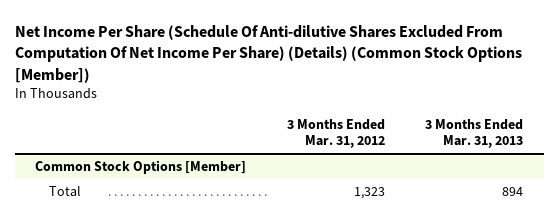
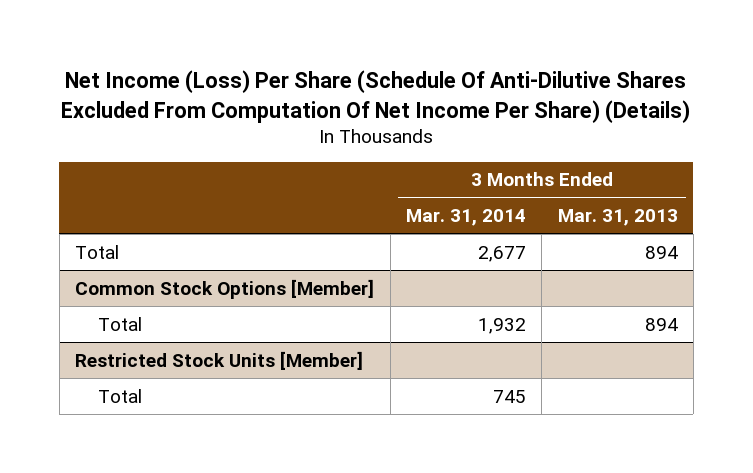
[15,24,523,83] Net Income Per Share (Schedule Of Anti-dilutive Shares Excluded From Computation Of Net Income Per Share) (Details) (Common Stock Options [Member]) -> [61,70,691,123] Net Income (Loss) Per Share (Schedule Of Anti-Dilutive Shares Excluded From Computation Of Net Income Per Share) (Details)
[286,119,385,149] 3 Months Ended Mar. 31, 2012 -> none
none -> [405,208,526,226] Mar. 31, 2014
none -> [75,244,120,259] Total
none -> [75,350,364,370] Restricted Stock Units [Member]
none -> [97,388,142,403] Total

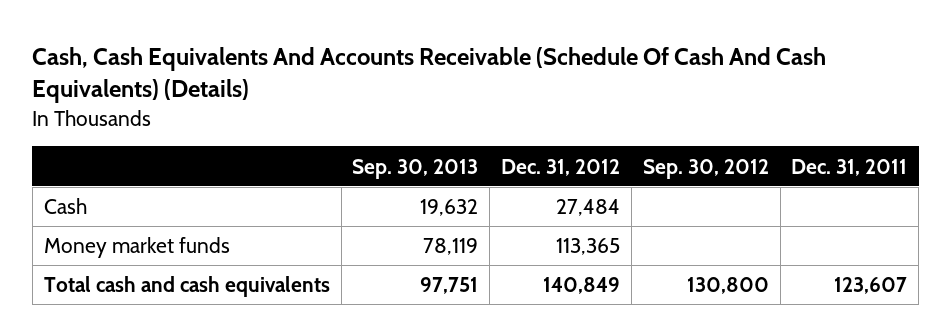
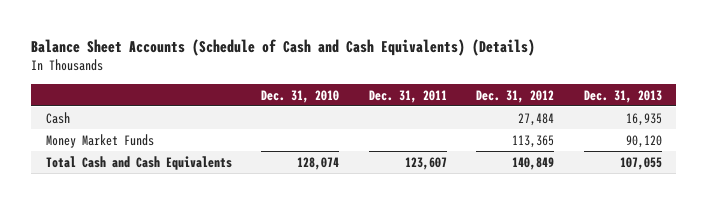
[32,46,827,104] Cash, Cash Equivalents And Accounts Receivable (Schedule Of Cash And Cash Equivalents) (Details) -> [31,39,536,57] Balance Sheet Accounts (Schedule of Cash and Cash Equivalents) (Details)
[352,158,479,179] Sep. 30, 2013 -> none
[642,158,769,179] Sep. 30, 2012 -> none
none -> [261,89,340,103] Dec. 31, 2010
none -> [583,89,662,103] Dec. 31, 2013
[43,237,230,259] Money market funds -> [46,133,155,148] Money Market Funds
[43,276,330,298] Total cash and cash equivalents -> [46,155,233,170] Total Cash and Cash Equivalents

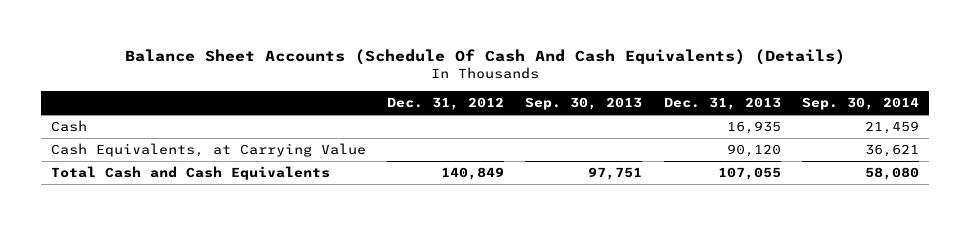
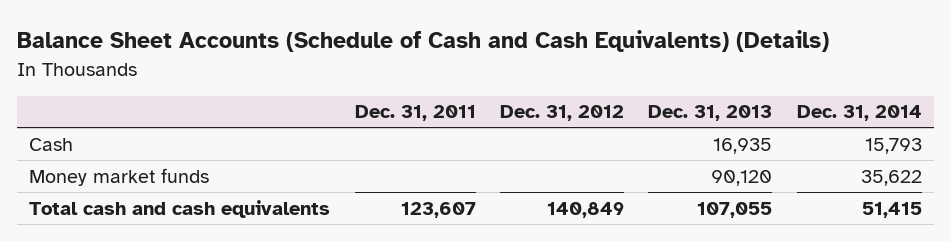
[124,48,845,65] Balance Sheet Accounts (Schedule Of Cash And Cash Equivalents) (Details) -> [17,30,830,53] Balance Sheet Accounts (Schedule of Cash and Cash Equivalents) (Details)
[525,97,643,111] Sep. 30, 2013 -> none
[801,97,919,111] Sep. 30, 2014 -> none
none -> [354,105,476,122] Dec. 31, 2011
none -> [796,105,922,122] Dec. 31, 2014
[51,143,367,158] Cash Equivalents, at Carrying Value -> [29,167,210,186] Money market funds
[51,166,331,181] Total Cash and Cash Equivalents -> [29,199,331,218] Total cash and cash equivalents

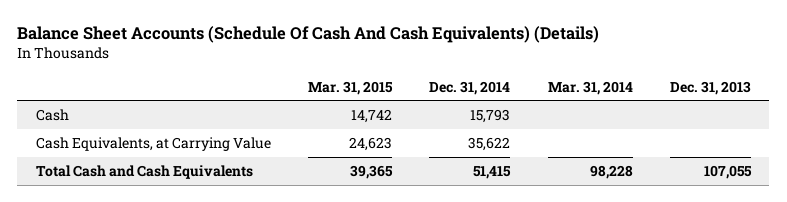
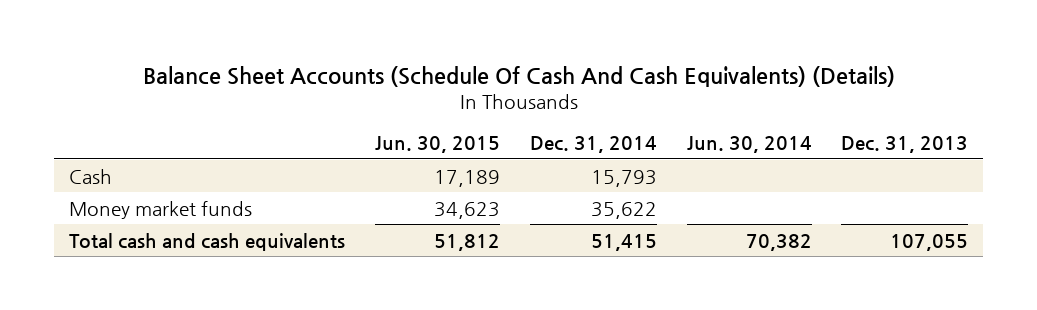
[308,80,394,95] Mar. 31, 2015 -> none
[547,80,633,95] Mar. 31, 2014 -> none
none -> [374,136,500,154] Jun. 30, 2015
none -> [686,136,812,154] Jun. 30, 2014
[35,136,271,151] Cash Equivalents, at Carrying Value -> [69,200,253,219] Money market funds
[35,164,253,179] Total Cash and Cash Equivalents -> [69,232,346,251] Total cash and cash equivalents

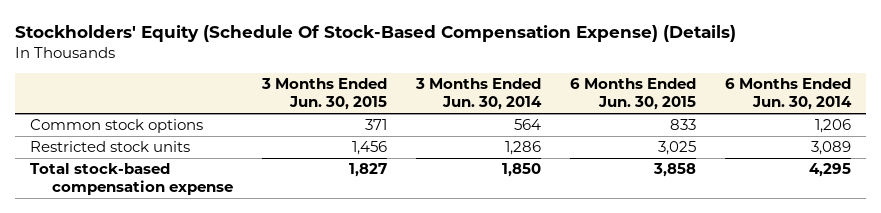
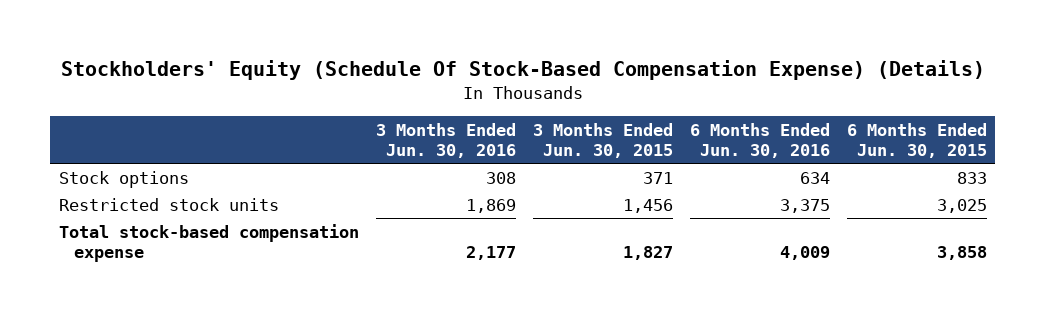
[415,78,543,111] 3 Months Ended Jun. 30, 2014 -> none
[725,78,853,111] 6 Months Ended Jun. 30, 2014 -> none
none -> [375,123,516,158] 3 Months Ended Jun. 30, 2016
none -> [689,123,830,158] 6 Months Ended Jun. 30, 2016
[29,119,203,134] Common stock options -> [58,170,189,188] Stock options

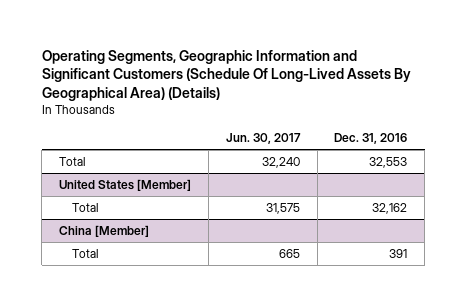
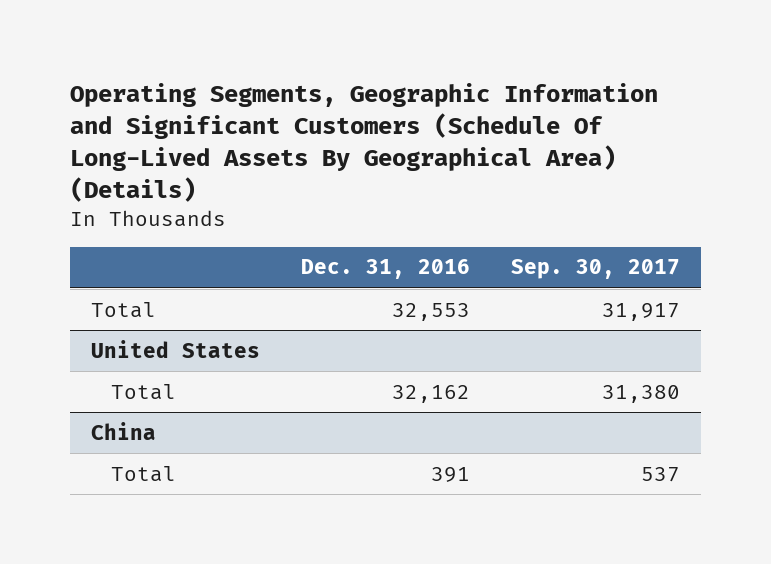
[225,132,301,144] Jun. 30, 2017 -> none
none -> [511,259,681,280] Sep. 30, 2017
[59,178,192,191] United States [Member] -> [90,339,260,358] United States
[59,224,150,237] China [Member] -> [90,421,156,440] China

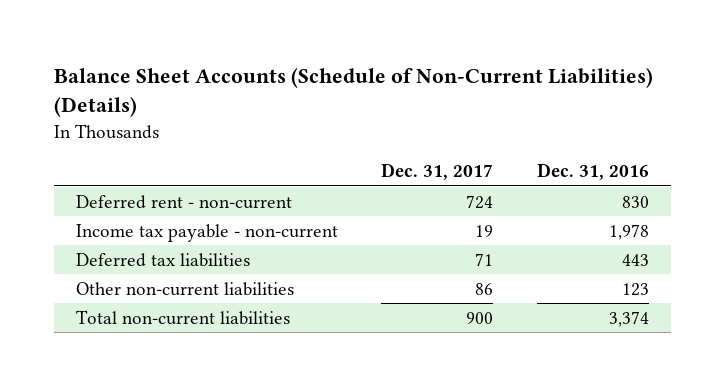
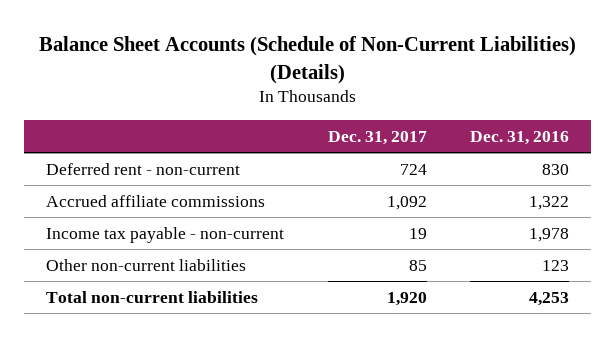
none -> [45,194,265,207] Accrued affiliate commissions
[75,252,250,267] Deferred tax liabilities -> none
[475,282,494,295] 86 -> [408,259,427,271] 85
[466,311,494,324] 900 -> [386,291,427,306] 1,920
[609,310,650,327] 3,374 -> [529,291,570,306] 4,253

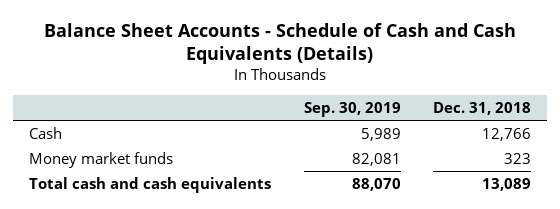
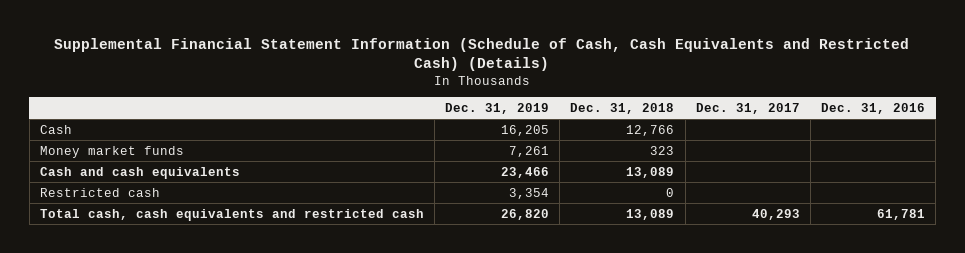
[44,22,517,64] Balance Sheet Accounts - Schedule of Cash and Cash Equivalents (Details) -> [54,37,910,71] Supplemental Financial Statement Information (Schedule of Cash, Cash Equivalents and Restricted Cash) (Details)
[303,102,401,118] Sep. 30, 2019 -> none
none -> [445,102,550,114] Dec. 31, 2019
none -> [695,102,800,114] Dec. 31, 2017
none -> [820,102,925,114] Dec. 31, 2016
[29,176,272,193] Total cash and cash equivalents -> [40,166,241,179] Cash and cash equivalents
none -> [40,187,161,197] Restricted cash
none -> [40,208,425,221] Total cash, cash equivalents and restricted cash

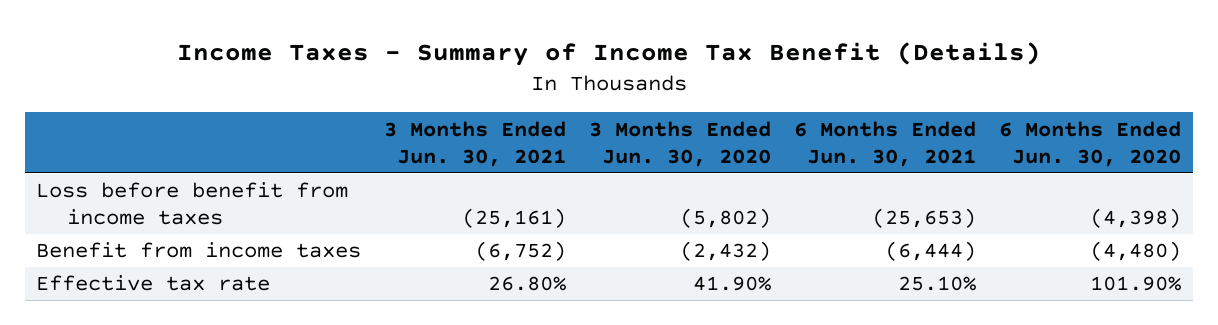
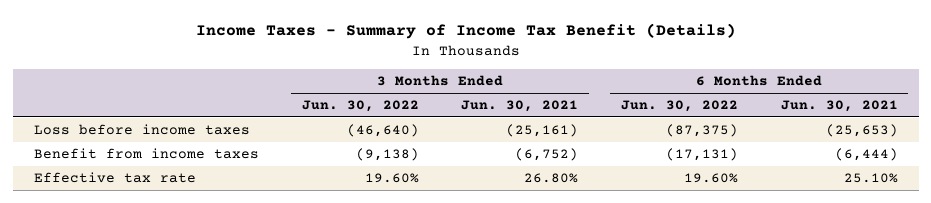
[589,120,772,167] 3 Months Ended Jun. 30, 2020 -> none
[999,120,1182,167] 6 Months Ended Jun. 30, 2020 -> none
none -> [301,100,419,113] Jun. 30, 2022
none -> [620,100,738,113] Jun. 30, 2022
[36,182,349,226] Loss before benefit from income taxes -> [33,124,250,136] Loss before income taxes

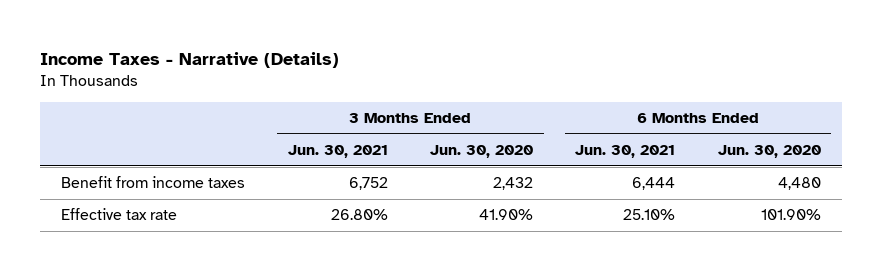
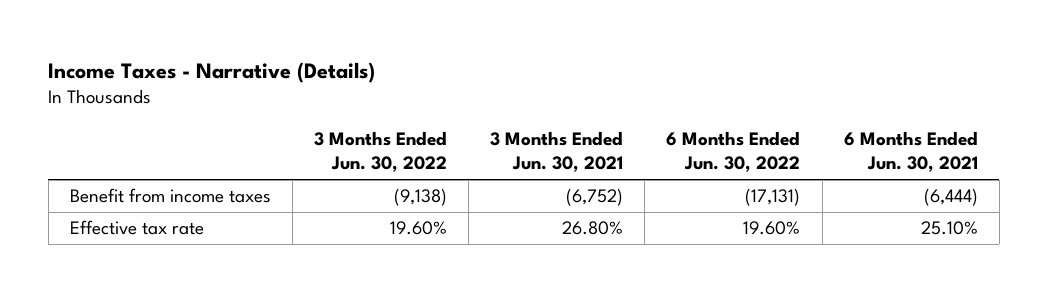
[430,145,534,159] Jun. 30, 2020 -> none
[717,145,821,159] Jun. 30, 2020 -> none
none -> [314,130,448,173] 3 Months Ended Jun. 30, 2022
none -> [666,130,801,173] 6 Months Ended Jun. 30, 2022
[348,177,388,191] 6,752 -> [566,188,624,207] (6,752)
[632,177,676,191] 6,444 -> [923,188,978,207] (6,444)

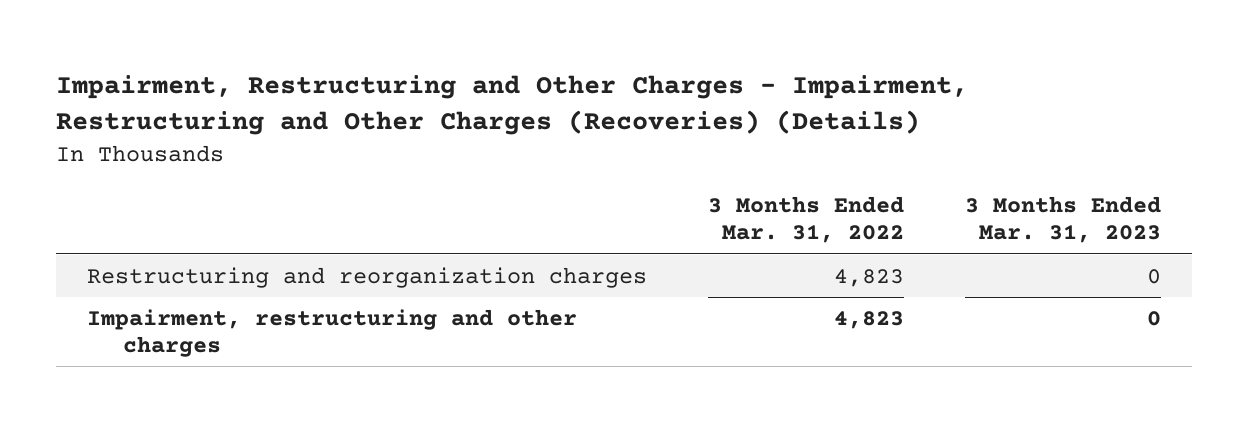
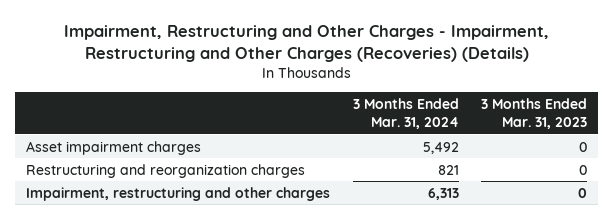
[708,196,905,244] 3 Months Ended Mar. 31, 2022 -> none
none -> [352,97,459,130] 3 Months Ended Mar. 31, 2024
none -> [26,140,202,155] Asset impairment charges

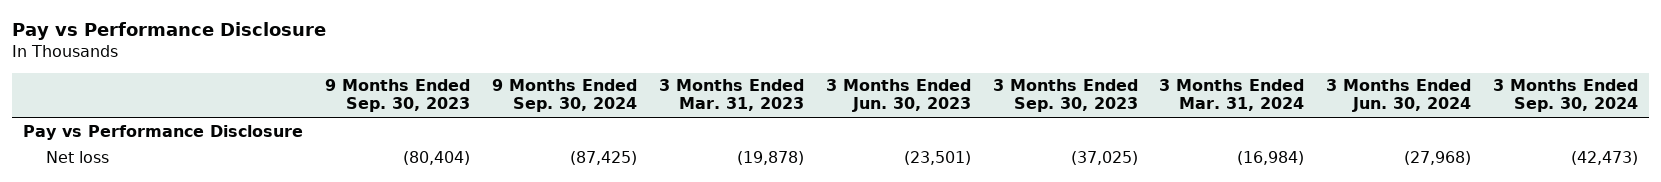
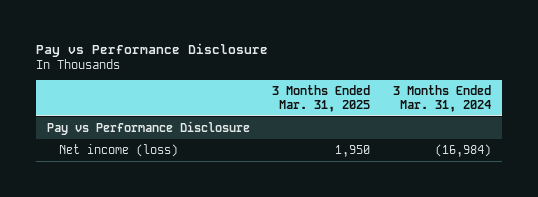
[325,79,471,113] 9 Months Ended Sep. 30, 2023 -> none
[492,79,638,113] 9 Months Ended Sep. 30, 2024 -> none
[658,79,804,112] 3 Months Ended Mar. 31, 2023 -> none
[825,79,971,113] 3 Months Ended Jun. 30, 2023 -> none
[992,79,1138,113] 3 Months Ended Sep. 30, 2023 -> none
[1326,79,1472,113] 3 Months Ended Jun. 30, 2024 -> none
[1493,79,1639,113] 3 Months Ended Sep. 30, 2024 -> none
none -> [272,85,371,112] 3 Months Ended Mar. 31, 2025
[45,150,109,163] Net loss -> [58,143,178,157] Net income (loss)

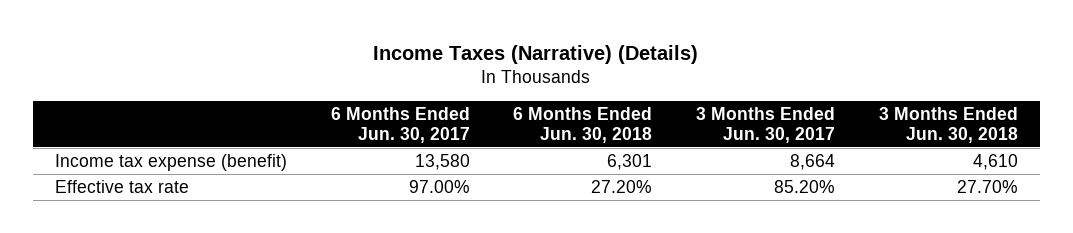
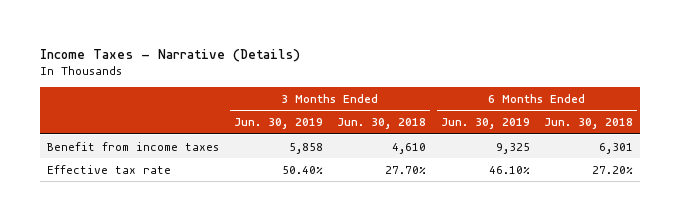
[373,44,699,64] Income Taxes (Narrative) (Details) -> [40,48,301,62] Income Taxes - Narrative (Details)
[330,106,470,143] 6 Months Ended Jun. 30, 2017 -> none
[696,106,836,143] 3 Months Ended Jun. 30, 2017 -> none
none -> [233,118,323,130] Jun. 30, 2019
none -> [440,118,530,130] Jun. 30, 2019
[54,153,287,171] Income tax expense (benefit) -> [47,141,220,151] Benefit from income taxes

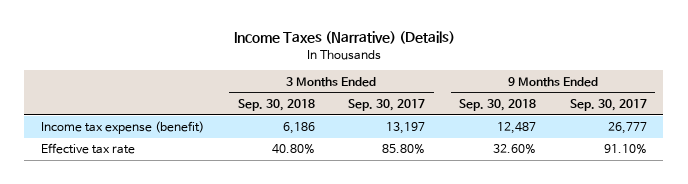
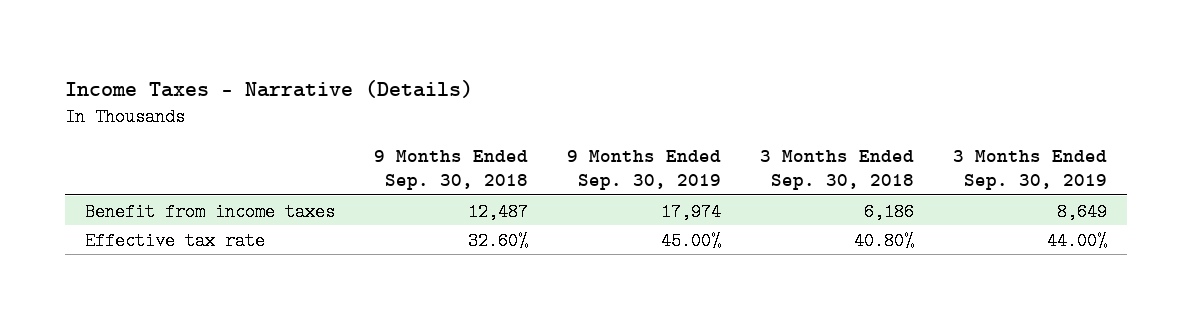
[233,31,455,45] Income Taxes (Narrative) (Details) -> [65,79,474,98] Income Taxes - Narrative (Details)
[348,98,426,111] Sep. 30, 2017 -> none
[569,98,647,111] Sep. 30, 2017 -> none
none -> [567,150,722,190] 9 Months Ended Sep. 30, 2019
none -> [953,150,1108,190] 3 Months Ended Sep. 30, 2019
[40,121,204,135] Income tax expense (benefit) -> [84,202,335,221] Benefit from income taxes

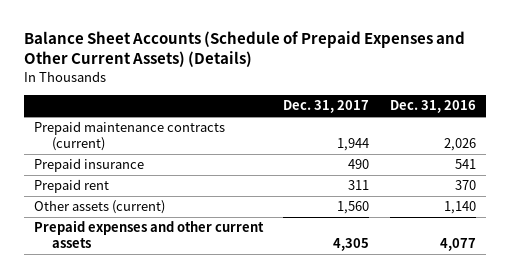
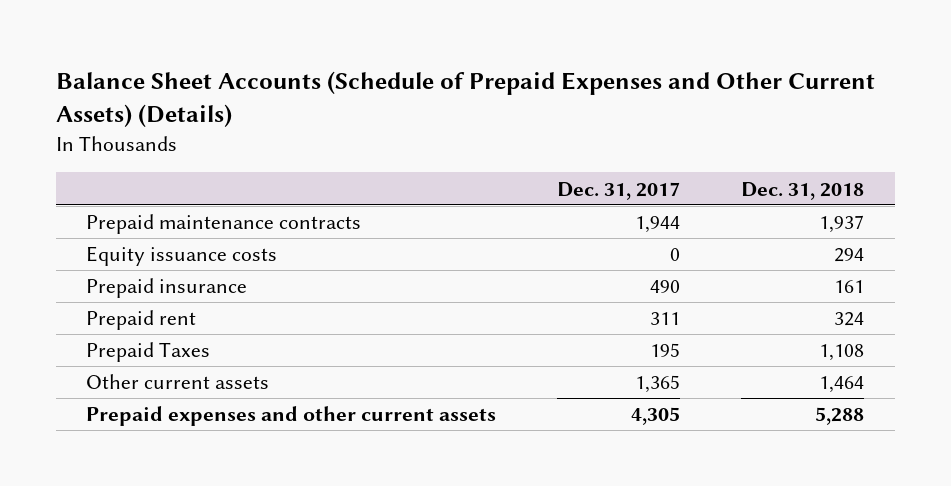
[389,100,476,114] Dec. 31, 2016 -> none
none -> [741,181,865,200] Dec. 31, 2018
[33,121,225,152] Prepaid maintenance contracts (current) -> [86,214,362,235] Prepaid maintenance contracts
none -> [86,246,278,267] Equity issuance costs
none -> [86,342,211,363] Prepaid Taxes
[33,200,165,215] Other assets (current) -> [86,374,270,390] Other current assets
[337,201,370,215] 1,560 -> [635,375,681,394] 1,365

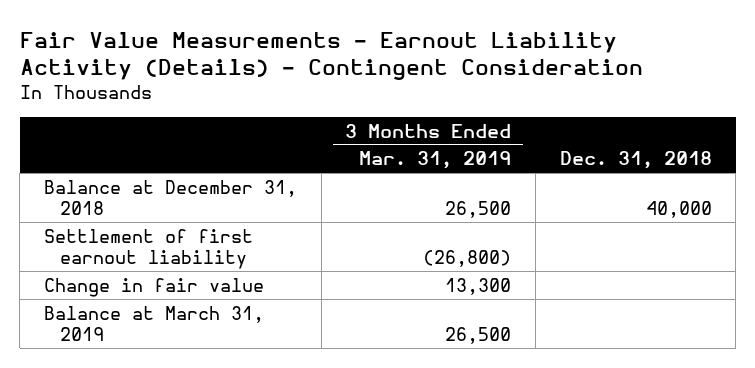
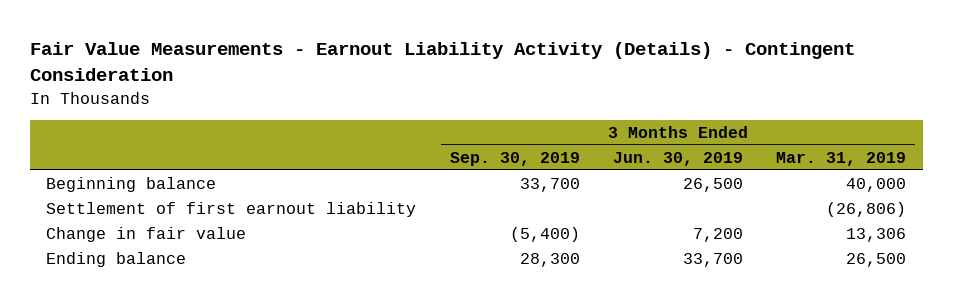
[559,151,712,170] Dec. 31, 2018 -> none
none -> [449,151,580,166] Sep. 30, 2019
none -> [613,151,744,166] Jun. 30, 2019
[43,179,297,215] Balance at December 31, 2018 -> none
none -> [46,176,217,192] Beginning balance
[423,249,512,267] (26,800) -> [826,201,907,217] (26,806)
[445,277,512,295] 13,300 -> [846,227,907,242] 13,306
[43,305,264,341] Balance at March 31, 2019 -> [46,251,187,267] Ending balance

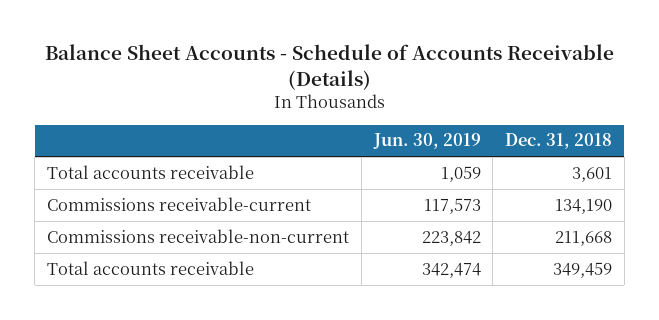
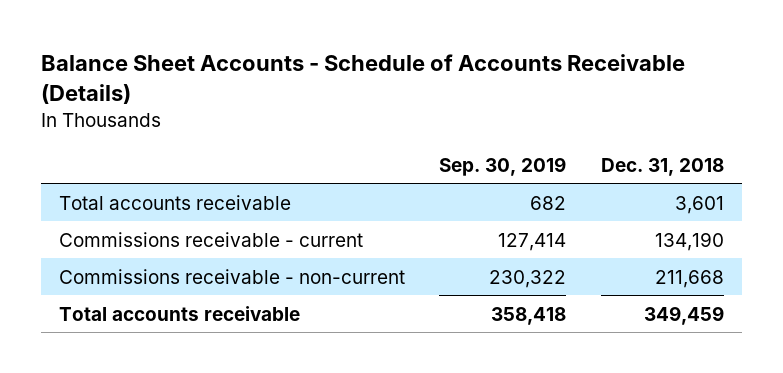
[372,133,481,150] Jun. 30, 2019 -> none
none -> [439,156,567,176] Sep. 30, 2019
[46,196,311,211] Commissions receivable-current -> [58,231,363,247] Commissions receivable - current
[46,228,349,243] Commissions receivable-non-current -> [58,268,405,284] Commissions receivable - non-current

